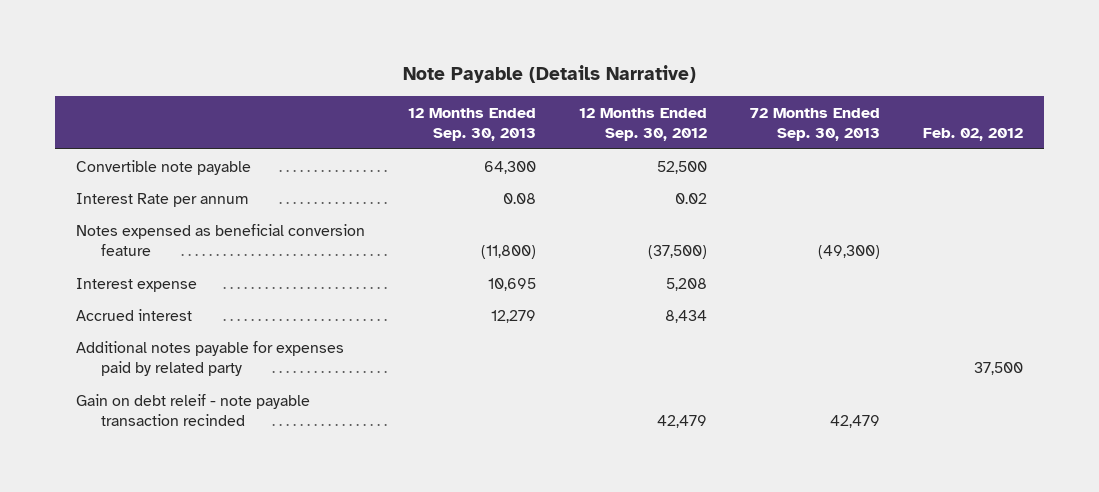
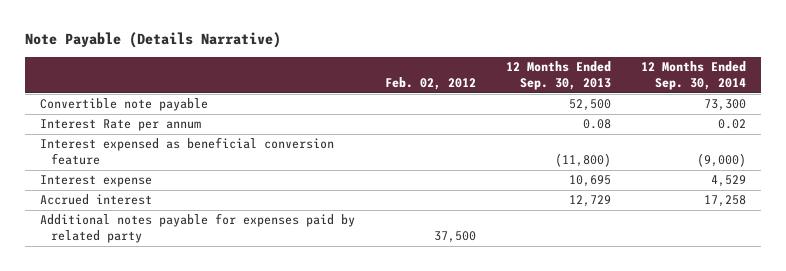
[579,107,708,142] 12 Months Ended Sep. 30, 2012 -> none
[750,107,881,142] 72 Months Ended Sep. 30, 2013 -> none
none -> [641,61,747,91] 12 Months Ended Sep. 30, 2014
[484,160,537,174] 64,300 -> [569,99,612,112] 52,500
[76,223,366,257] Notes expensed as beneficial conversion feature -> [39,137,334,166] Interest expensed as beneficial conversion feature
[491,309,537,323] 12,279 -> [569,195,612,208] 12,729
[76,393,311,427] Gain on debt releif - note payable transaction recinded -> none

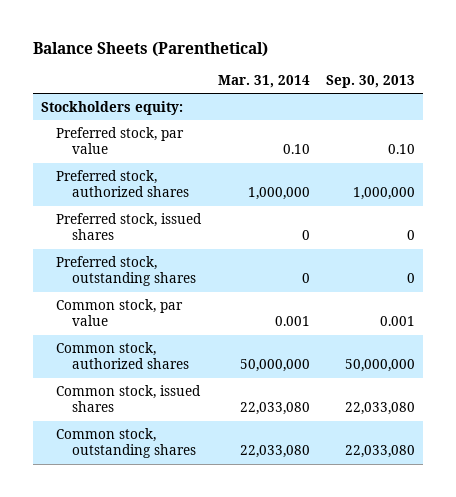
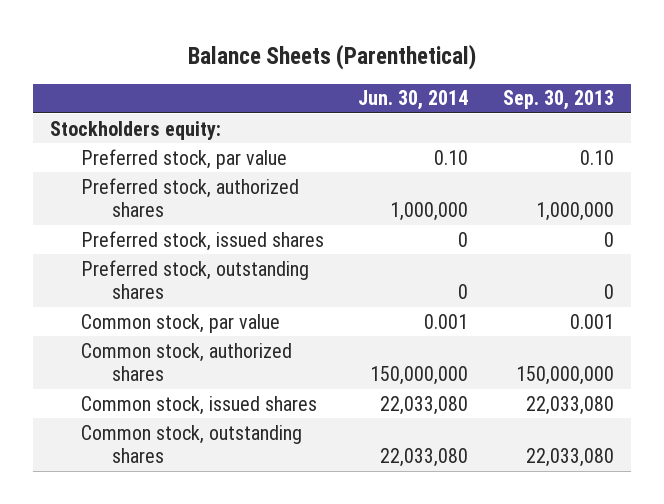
[217,75,310,89] Mar. 31, 2014 -> none
none -> [358,90,469,111] Jun. 30, 2014
[345,359,416,373] 50,000,000 -> [515,366,614,386] 150,000,000

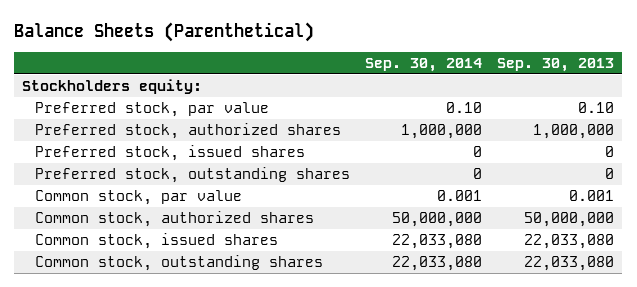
[358,90,469,111] Jun. 30, 2014 -> none
none -> [365,57,483,72] Sep. 30, 2014
[515,366,614,386] 150,000,000 -> [524,212,615,228] 50,000,000

